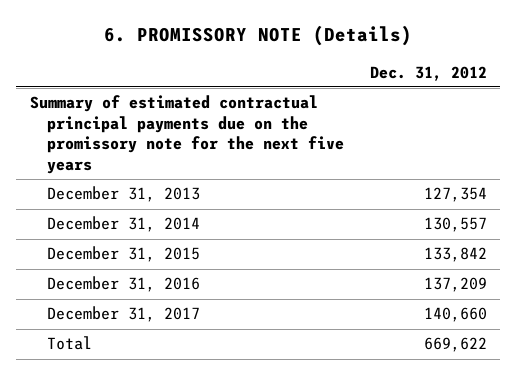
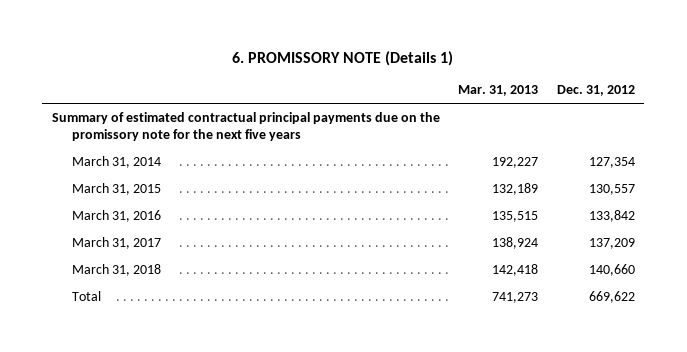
[104,25,413,47] 6. PROMISSORY NOTE (Details) -> [232,51,454,67] 6. PROMISSORY NOTE (Details 1)
none -> [458,85,539,97] Mar. 31, 2013
[46,186,200,203] December 31, 2013 -> [71,155,161,168] March 31, 2014
[46,216,200,233] December 31, 2014 -> [71,182,161,195] March 31, 2015
[46,246,200,263] December 31, 2015 -> [71,209,161,222] March 31, 2016
[46,276,200,293] December 31, 2016 -> [71,236,161,249] March 31, 2017
[46,306,200,323] December 31, 2017 -> [71,263,161,276] March 31, 2018

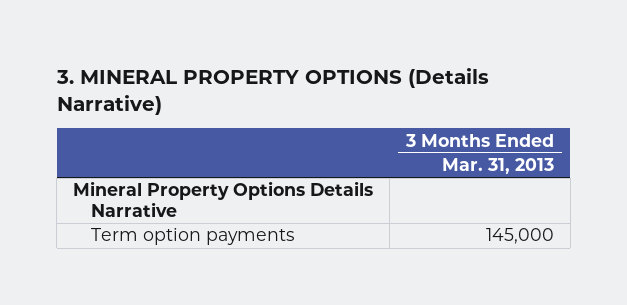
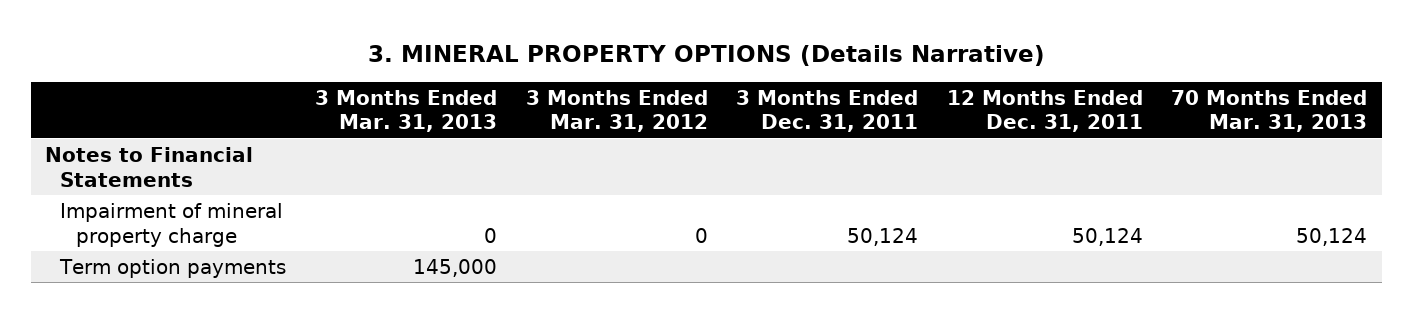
none -> [525,89,708,133] 3 Months Ended Mar. 31, 2012
none -> [736,89,919,133] 3 Months Ended Dec. 31, 2011
none -> [946,89,1143,133] 12 Months Ended Dec. 31, 2011
none -> [1171,89,1368,133] 70 Months Ended Mar. 31, 2013
[73,181,374,217] Mineral Property Options Details Narrative -> none
none -> [44,146,253,187] Notes to Financial Statements
none -> [60,202,284,247] Impairment of mineral property charge

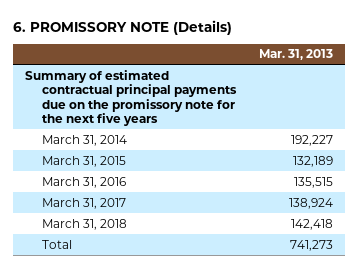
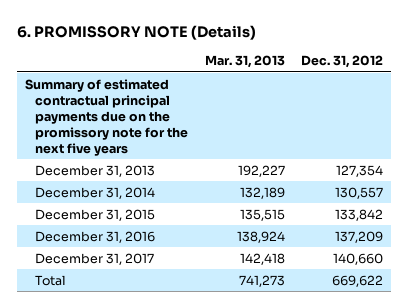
none -> [300,55,383,69] Dec. 31, 2012
[42,134,128,146] March 31, 2014 -> [35,164,156,177] December 31, 2013
[42,155,127,167] March 31, 2015 -> [35,186,156,199] December 31, 2014
[42,176,127,188] March 31, 2016 -> [35,208,156,221] December 31, 2015
[42,197,127,209] March 31, 2017 -> [35,230,156,243] December 31, 2016
[42,218,128,230] March 31, 2018 -> [35,252,155,265] December 31, 2017

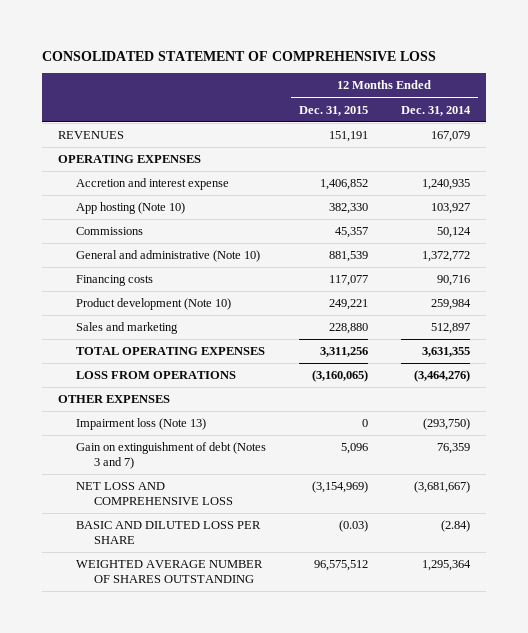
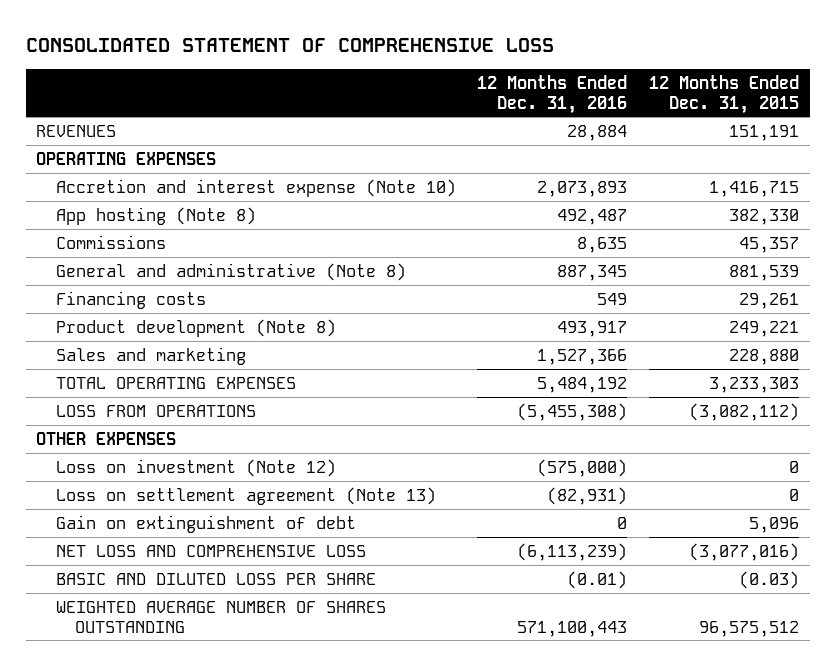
[400,105,471,116] Dec. 31, 2014 -> none
none -> [477,74,628,114] 12 Months Ended Dec. 31, 2016
[76,178,230,191] Accretion and interest expense -> [55,178,456,197] Accretion and interest expense (Note 10)
[320,179,369,191] 1,406,852 -> [708,180,799,197] 1,416,715
[76,202,186,215] App hosting (Note 10) -> [55,206,256,225] App hosting (Note 8)
[76,250,261,263] General and administrative (Note 10) -> [55,262,406,281] General and administrative (Note 8)
[329,275,369,287] 117,077 -> [738,292,799,309] 29,261
[76,298,232,311] Product development (Note 10) -> [55,318,336,337] Product development (Note 8)
[320,347,369,358] 3,311,256 -> [708,376,799,393] 3,233,303
[312,370,369,383] (3,160,065) -> [688,402,799,421] (3,082,112)
[76,418,207,431] Impairment loss (Note 13) -> none
none -> [55,458,336,477] Loss on investment (Note 12)
none -> [55,486,436,505] Loss on settlement agreement (Note 13)
[76,442,267,470] Gain on extinguishment of debt (Notes 3 and 7) -> [55,514,356,533] Gain on extinguishment of debt
[312,481,369,494] (3,154,969) -> [688,542,799,561] (3,077,016)

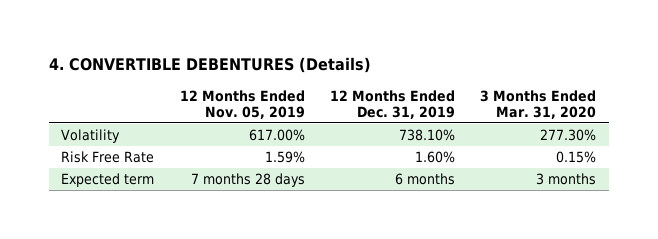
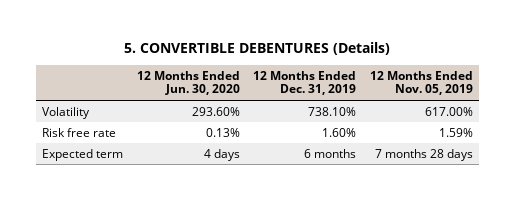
[48,57,371,74] 4. CONVERTIBLE DEBENTURES (Details) -> [124,42,391,56] 5. CONVERTIBLE DEBENTURES (Details)
[480,89,597,119] 3 Months Ended Mar. 31, 2020 -> none
none -> [136,70,240,96] 12 Months Ended Jun. 30, 2020
[61,151,155,164] Risk Free Rate -> [42,127,117,137] Risk free rate

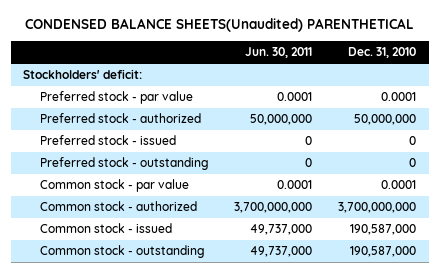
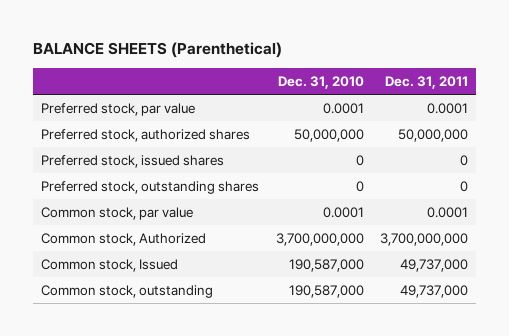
[24,18,414,33] CONDENSED BALANCE SHEETS(Unaudited) PARENTHETICAL -> [33,42,283,59] BALANCE SHEETS (Parenthetical)
[245,47,313,59] Jun. 30, 2011 -> none
none -> [384,76,468,90] Dec. 31, 2011
[23,69,143,80] Stockholders' deficit: -> none
[39,91,193,105] Preferred stock - par value -> [41,102,196,116] Preferred stock, par value
[39,113,201,124] Preferred stock - authorized -> [41,128,251,142] Preferred stock, authorized shares
[39,135,176,146] Preferred stock - issued -> [41,154,225,168] Preferred stock, issued shares
[39,157,209,171] Preferred stock - outstanding -> [41,180,260,194] Preferred stock, outstanding shares
[39,179,189,193] Common stock - par value -> [41,206,194,220] Common stock, par value
[39,201,197,212] Common stock - authorized -> [41,232,207,246] Common stock, Authorized
[39,223,172,234] Common stock - issued -> [41,258,179,272] Common stock, Issued
[39,245,205,259] Common stock - outstanding -> [41,284,214,298] Common stock, outstanding

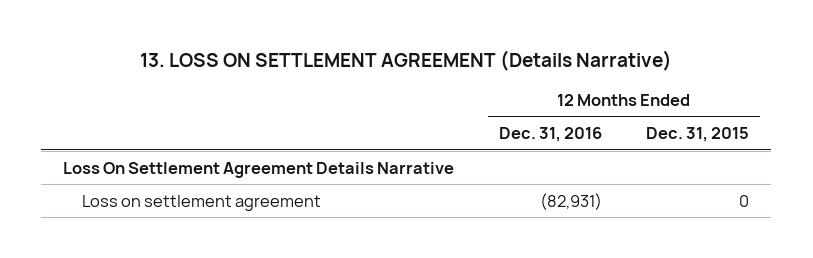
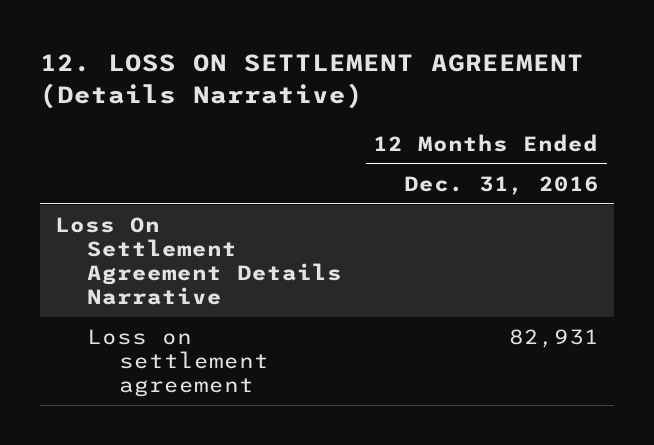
[140,49,673,71] 13. LOSS ON SETTLEMENT AGREEMENT (Details Narrative) -> [39,54,584,110] 12. LOSS ON SETTLEMENT AGREEMENT (Details Narrative)
[646,127,750,143] Dec. 31, 2015 -> none
[539,192,602,210] (82,931) -> [508,329,599,349] 82,931

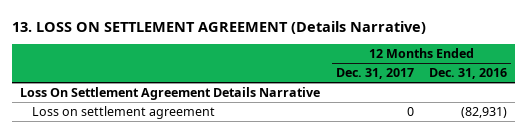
[39,54,584,110] 12. LOSS ON SETTLEMENT AGREEMENT (Details Narrative) -> [12,20,427,34] 13. LOSS ON SETTLEMENT AGREEMENT (Details Narrative)
none -> [335,68,414,80] Dec. 31, 2017
[508,329,599,349] 82,931 -> [461,107,508,119] (82,931)

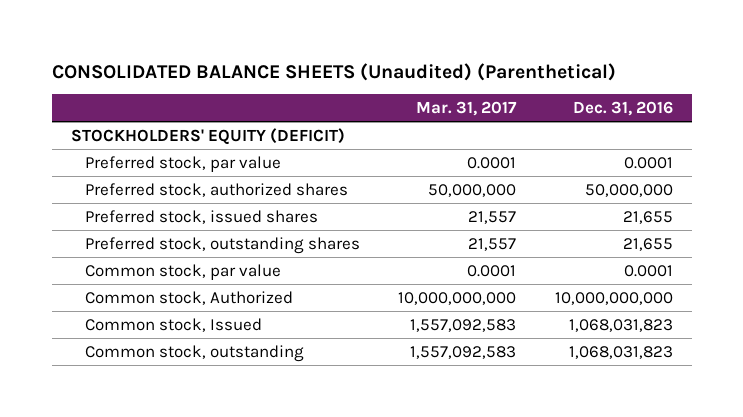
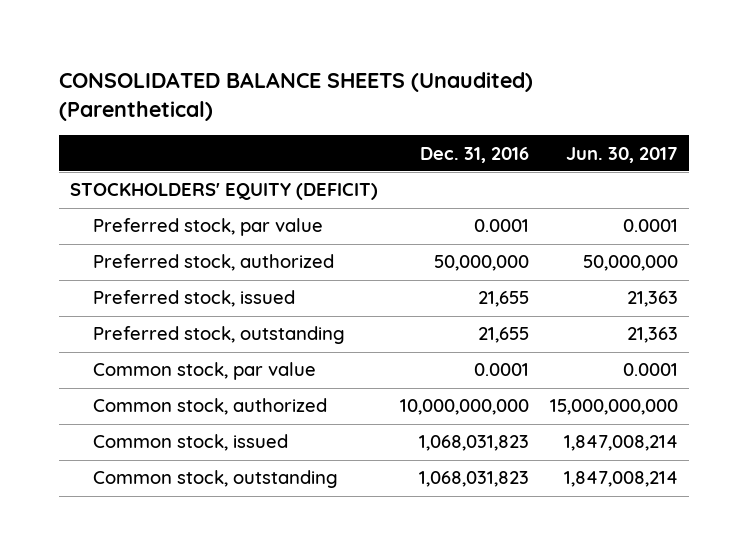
[416,101,518,117] Mar. 31, 2017 -> none
none -> [566,146,679,163] Jun. 30, 2017
[84,182,348,197] Preferred stock, authorized shares -> [92,254,334,272] Preferred stock, authorized
[84,209,318,224] Preferred stock, issued shares -> [92,290,295,308] Preferred stock, issued
[84,236,360,254] Preferred stock, outstanding shares -> [92,326,345,345] Preferred stock, outstanding
[84,290,293,305] Common stock, Authorized -> [92,398,327,416] Common stock, authorized
[84,317,262,332] Common stock, Issued -> [92,434,288,452] Common stock, issued

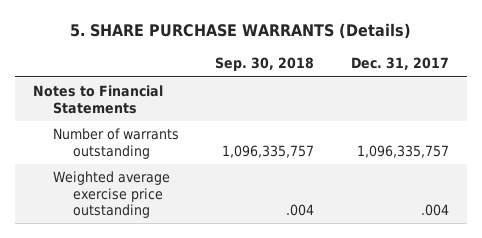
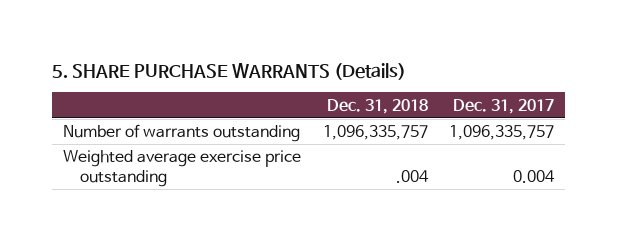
[215,57,315,72] Sep. 30, 2018 -> none
none -> [326,98,428,114] Dec. 31, 2018
[33,85,164,114] Notes to Financial Statements -> none
[420,203,449,216] .004 -> [513,170,556,184] 0.004

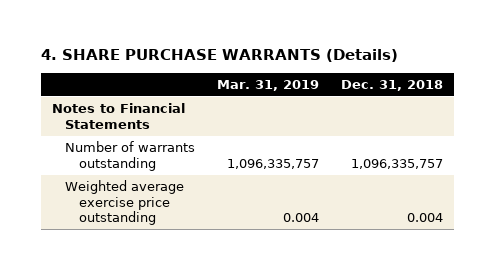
[52,62,407,80] 5. SHARE PURCHASE WARRANTS (Details) -> [40,49,398,63] 4. SHARE PURCHASE WARRANTS (Details)
[453,98,555,114] Dec. 31, 2017 -> none
none -> [217,79,320,91] Mar. 31, 2019
none -> [51,103,185,129] Notes to Financial Statements
[395,170,429,184] .004 -> [406,213,443,223] 0.004

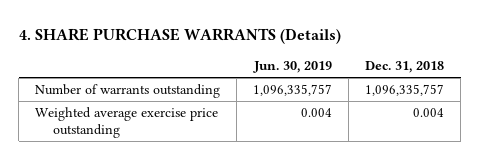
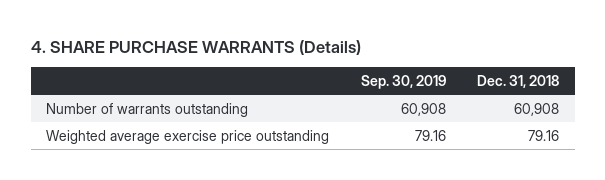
[253,61,333,74] Jun. 30, 2019 -> none
none -> [360,74,446,89] Sep. 30, 2019
[365,83,445,96] 1,096,335,757 -> [513,102,559,116] 60,908
[413,107,445,117] 0.004 -> [527,129,559,141] 79.16

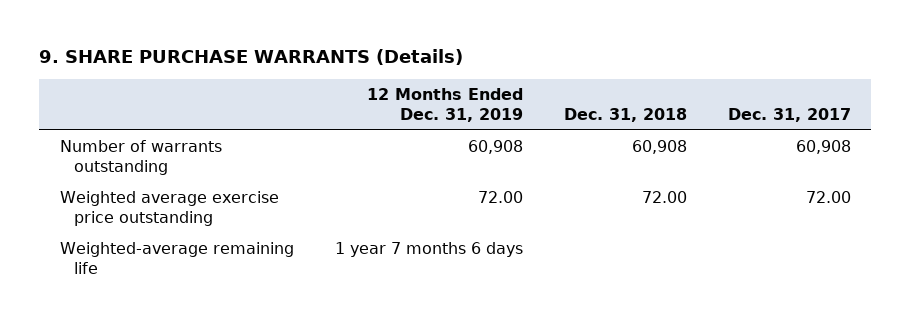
[30,39,361,55] 4. SHARE PURCHASE WARRANTS (Details) -> [39,49,464,66] 9. SHARE PURCHASE WARRANTS (Details)
[360,74,446,89] Sep. 30, 2019 -> none
none -> [366,87,523,123] 12 Months Ended Dec. 31, 2019
none -> [727,108,851,123] Dec. 31, 2017
[527,129,559,141] 79.16 -> [641,190,687,203] 72.00
none -> [59,241,294,275] Weighted-average remaining life

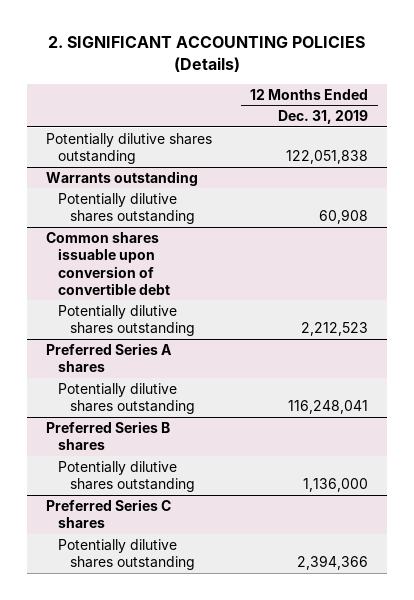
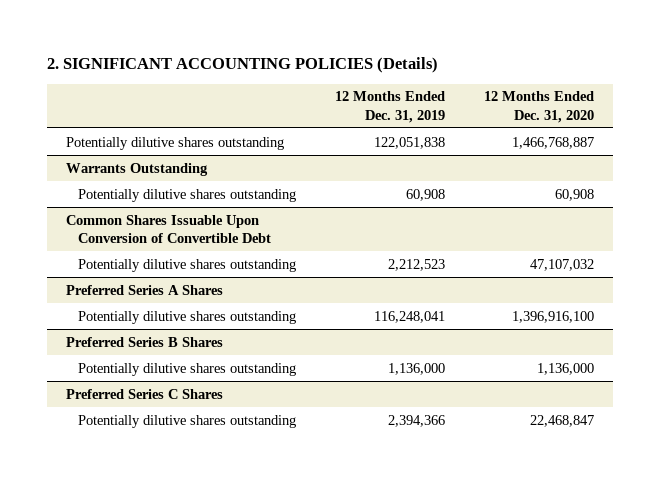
none -> [483,91,594,123] 12 Months Ended Dec. 31, 2020
[45,170,198,186] Warrants outstanding -> [66,162,209,176] Warrants Outstanding
[45,231,170,295] Common shares issuable upon conversion of convertible debt -> [66,214,271,243] Common Shares Issuable Upon Conversion of Convertible Debt
[45,342,172,373] Preferred Series A shares -> [66,284,224,295] Preferred Series A Shares
[45,420,170,451] Preferred Series B shares -> [66,336,224,347] Preferred Series B Shares
[45,498,171,529] Preferred Series C shares -> [66,388,224,399] Preferred Series C Shares

